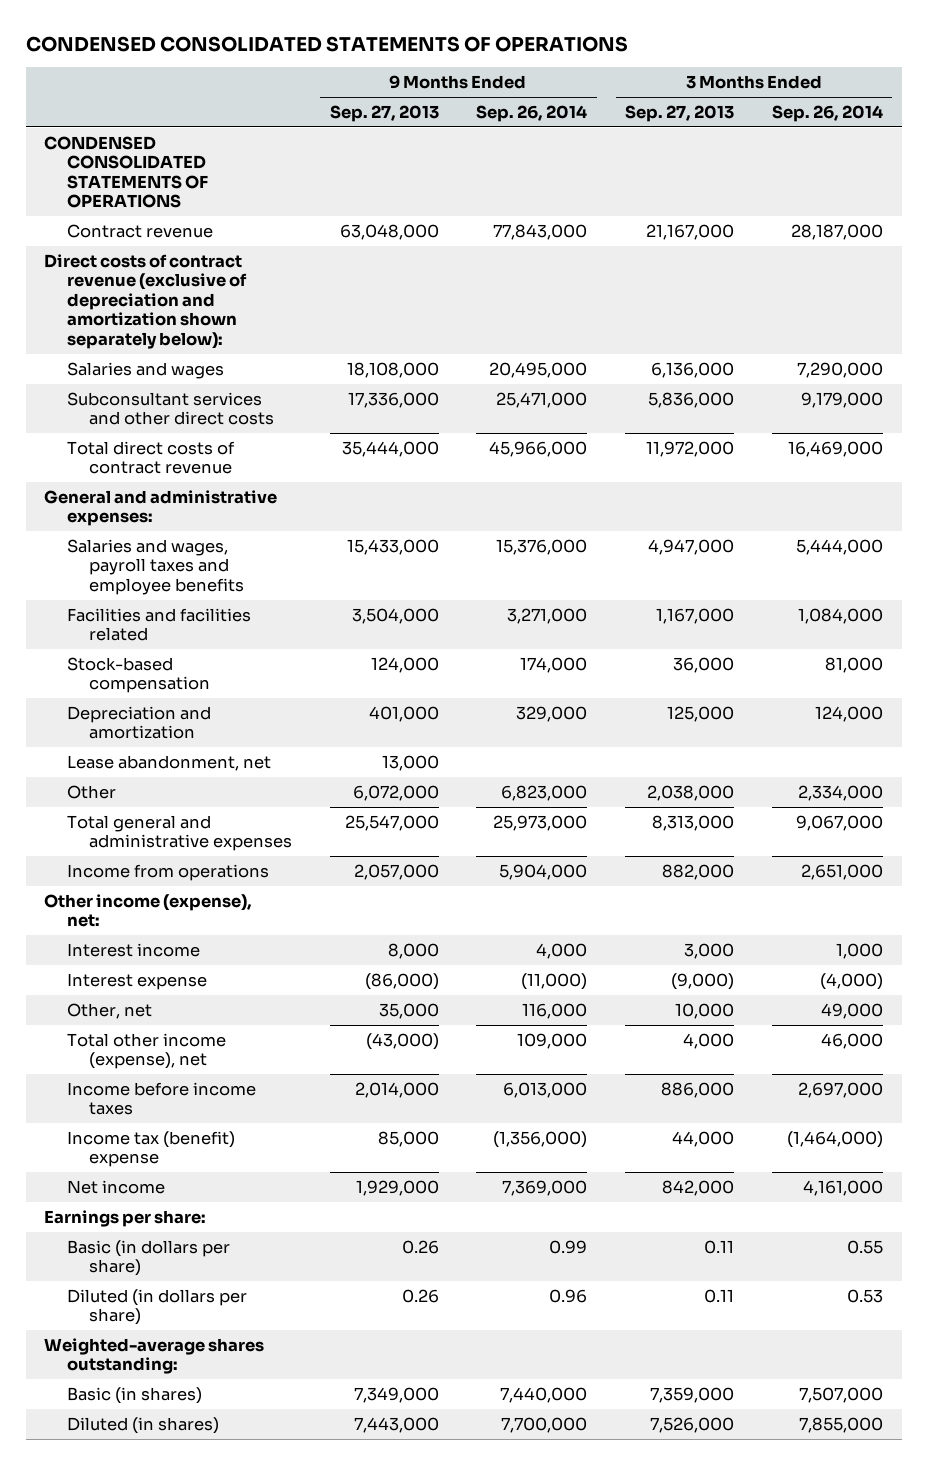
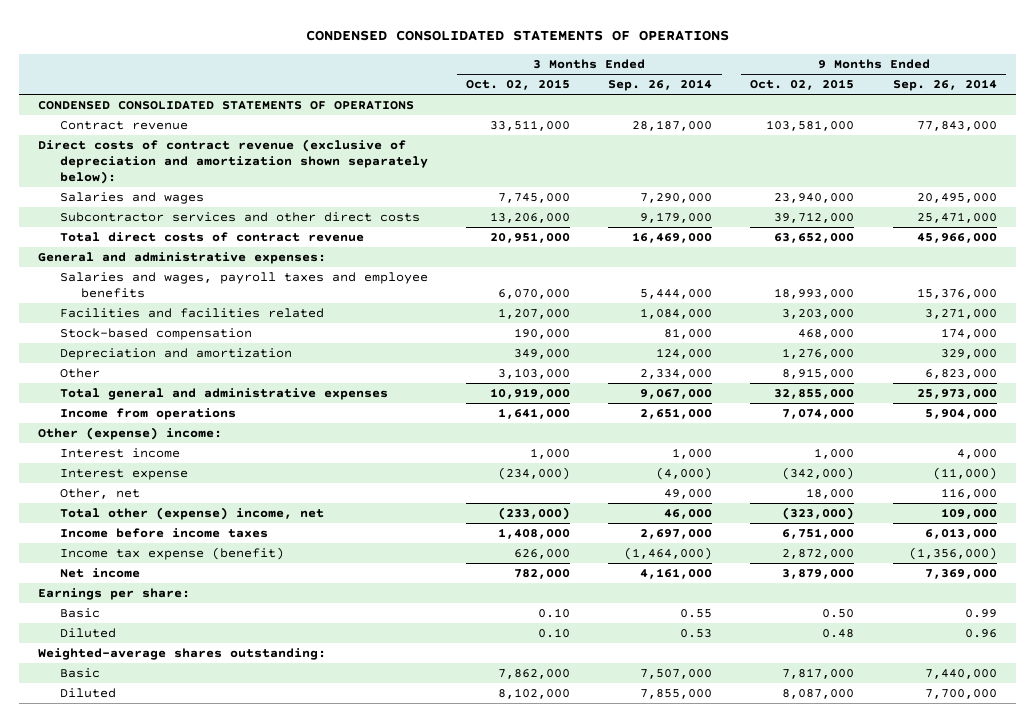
[329,104,439,122] Sep. 27, 2013 -> none
[625,104,735,122] Sep. 27, 2013 -> none
none -> [466,79,571,91] Oct. 02, 2015
none -> [750,79,855,91] Oct. 02, 2015
[66,391,274,426] Subconsultant services and other direct costs -> [59,212,420,223] Subcontractor services and other direct costs
[66,754,271,771] Lease abandonment, net -> none
[44,893,253,928] Other income (expense), net: -> [38,427,223,441] Other (expense) income:
[66,1032,226,1070] Total other income (expense), net -> [59,507,324,521] Total other (expense) income, net
[66,1130,235,1168] Income tax (benefit) expense -> [59,547,284,561] Income tax expense (benefit)
[66,1239,230,1277] Basic (in dollars per share) -> [59,608,100,619] Basic
[66,1288,247,1326] Diluted (in dollars per share) -> [59,628,116,639] Diluted
[66,1386,202,1404] Basic (in shares) -> [59,668,100,679] Basic
[66,1416,219,1434] Diluted (in shares) -> [59,688,116,699] Diluted

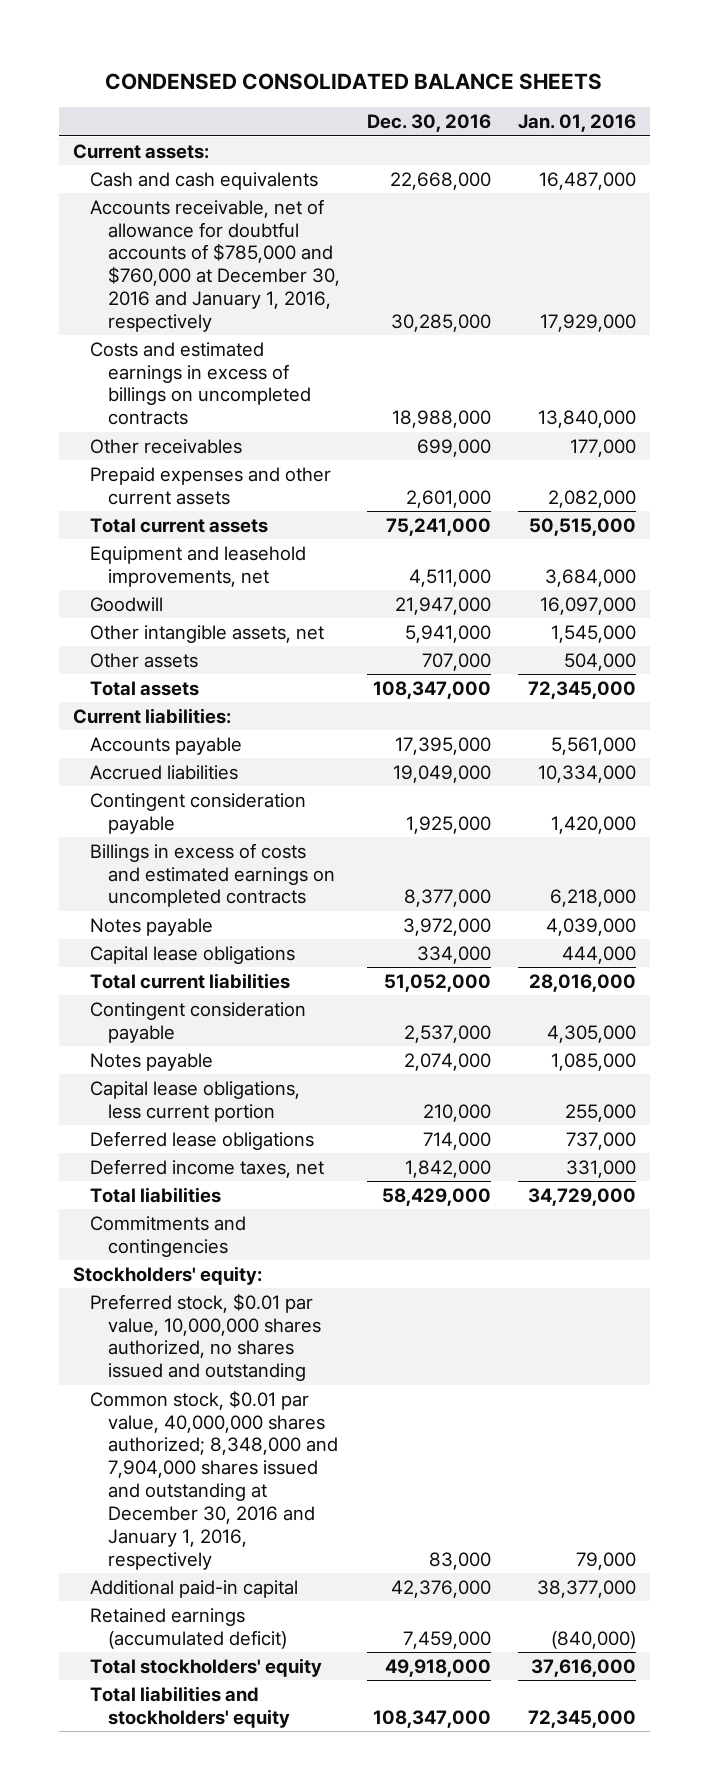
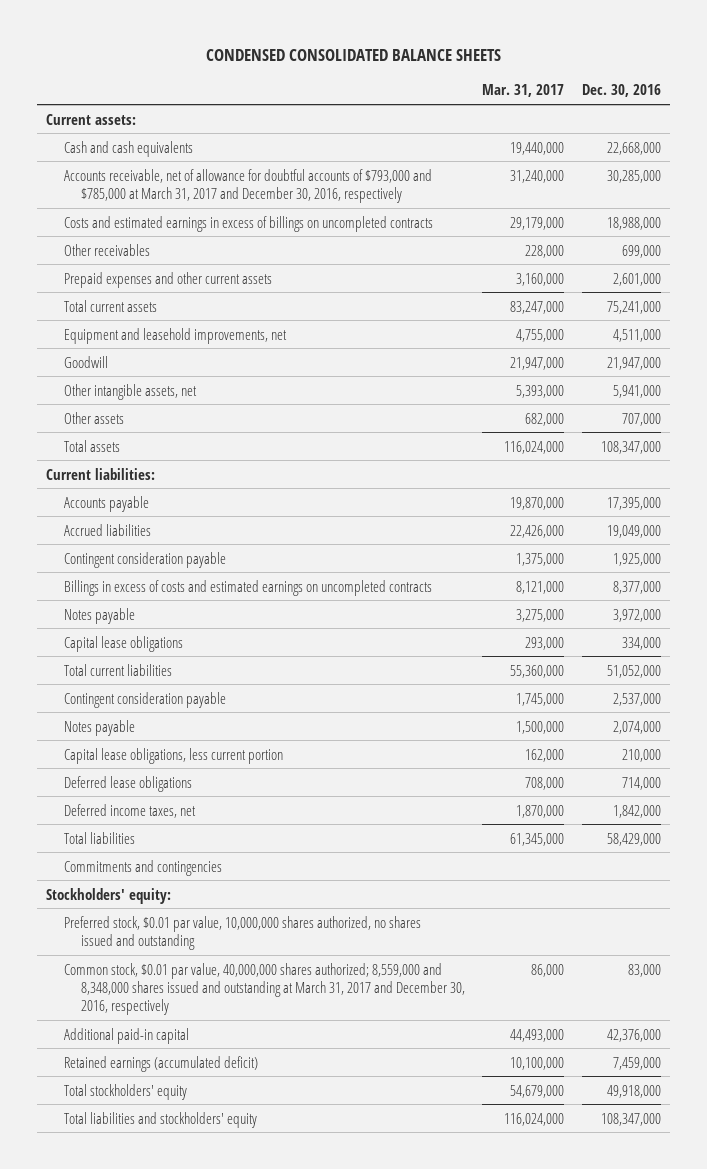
[518,114,637,133] Jan. 01, 2016 -> none
none -> [482,84,565,98] Mar. 31, 2017
[90,198,340,332] Accounts receivable, net of allowance for doubtful accounts of $785,000 and $760,000 at December 30, 2016 and January 1, 2016, respectively -> [63,168,432,203] Accounts receivable, net of allowance for doubtful accounts of $793,000 and $785,000 at March 31, 2017 and December 30, 2016, respectively
[90,1389,338,1570] Common stock, $0.01 par value, 40,000,000 shares authorized; 8,348,000 and 7,904,000 shares issued and outstanding at December 30, 2016 and January 1, 2016, respectively -> [63,962,466,1016] Common stock, $0.01 par value, 40,000,000 shares authorized; 8,559,000 and 8,348,000 shares issued and outstanding at March 31, 2017 and December 30, 2016, respectively

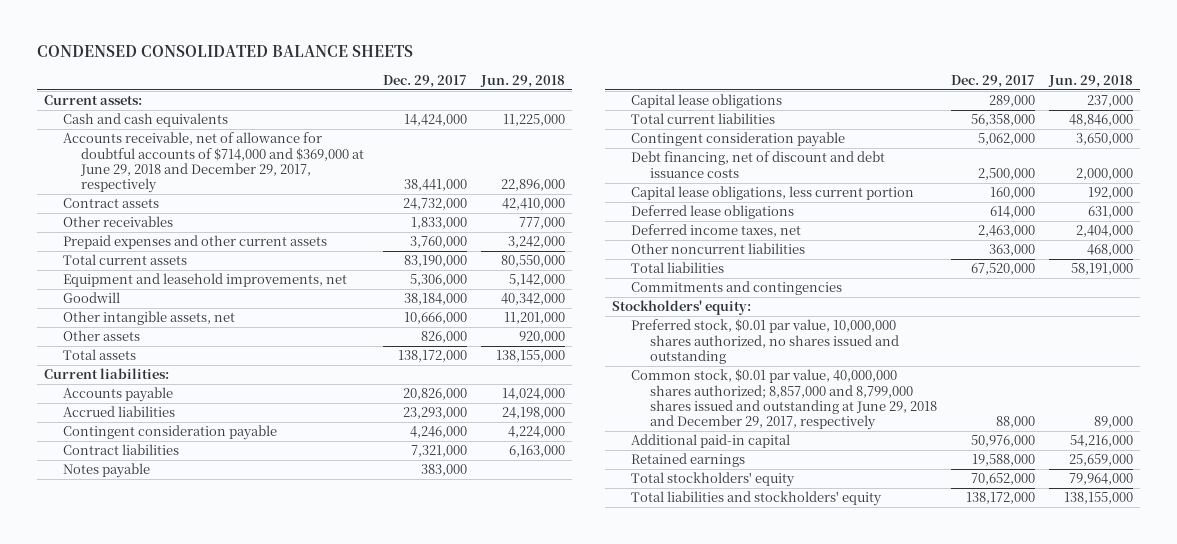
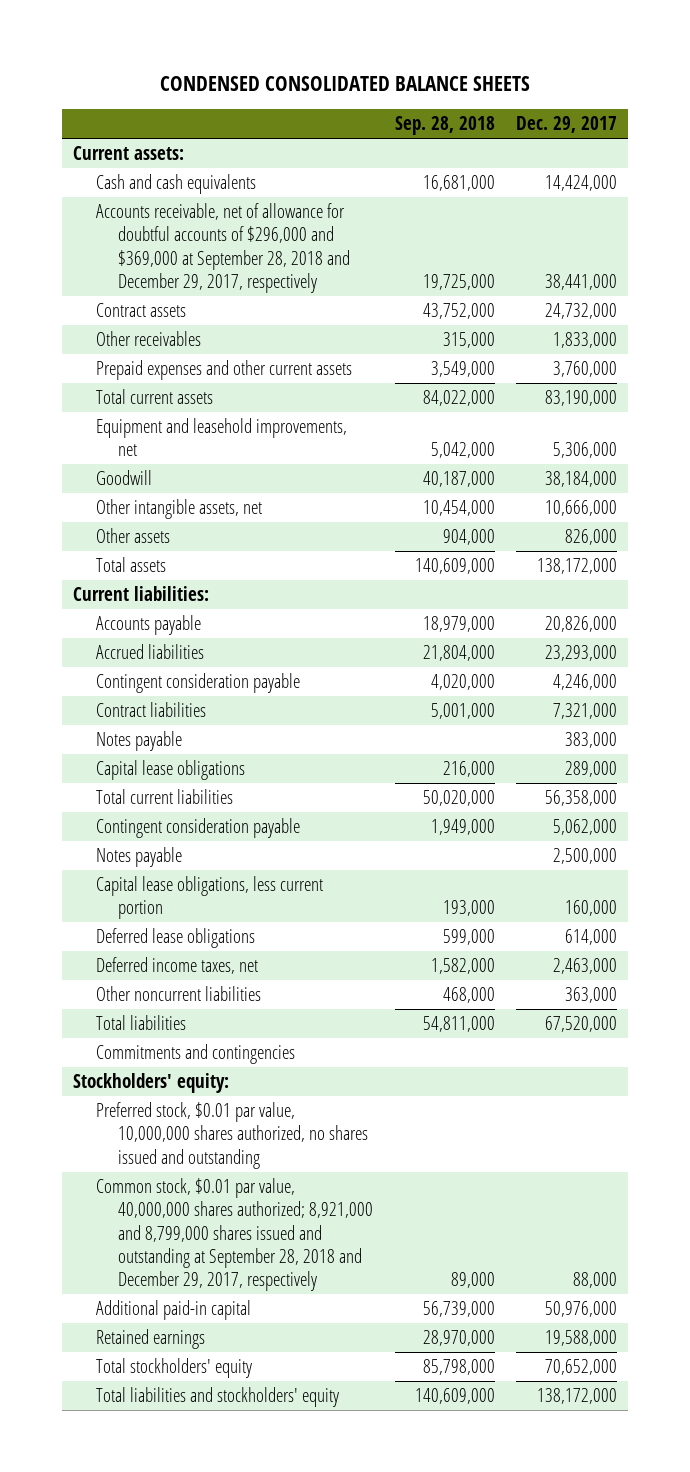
[479,74,565,88] Jun. 29, 2018 -> none
none -> [394,116,495,136] Sep. 28, 2018
[62,132,365,194] Accounts receivable, net of allowance for doubtful accounts of $714,000 and $369,000 at June 29, 2018 and December 29, 2017, respectively -> [95,203,351,294] Accounts receivable, net of allowance for doubtful accounts of $296,000 and $369,000 at September 28, 2018 and December 29, 2017, respectively
[630,151,885,178] Debt financing, net of discount and debt issuance costs -> [95,847,182,868] Notes payable
[630,369,937,431] Common stock, $0.01 par value, 40,000,000 shares authorized; 8,857,000 and 8,799,000 shares issued and outstanding at June 29, 2018 and December 29, 2017, respectively -> [95,1178,374,1292] Common stock, $0.01 par value, 40,000,000 shares authorized; 8,921,000 and 8,799,000 shares issued and outstanding at September 28, 2018 and December 29, 2017, respectively

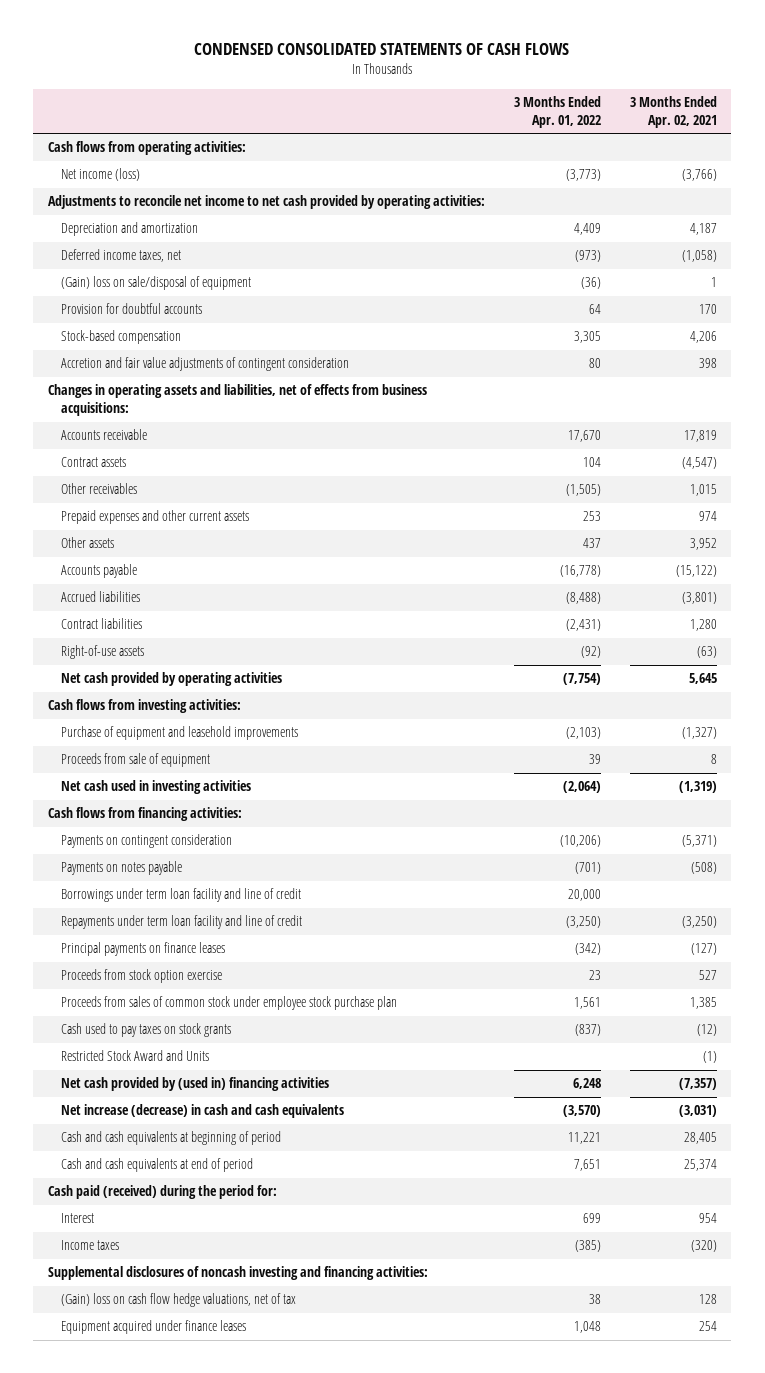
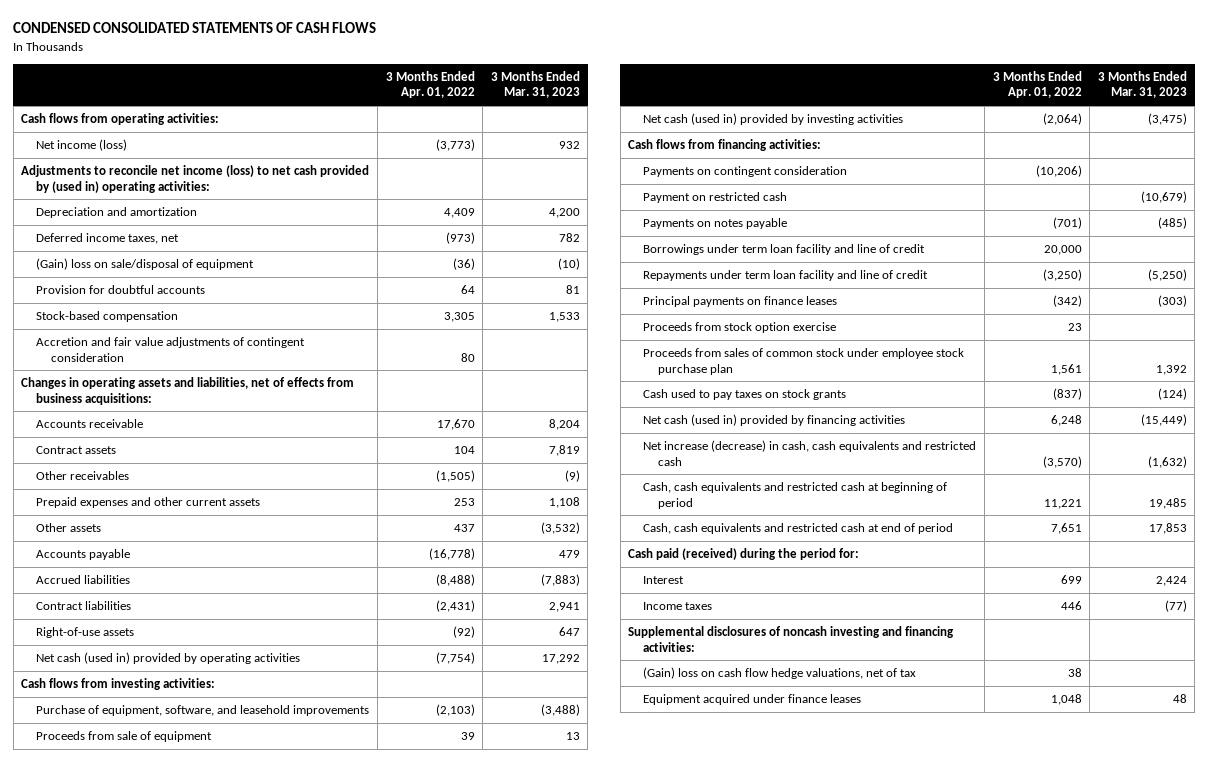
[629,96,717,128] 3 Months Ended Apr. 02, 2021 -> none
none -> [490,70,580,99] 3 Months Ended Mar. 31, 2023
[47,195,485,210] Adjustments to reconcile net income to net cash provided by operating activities: -> [21,165,370,193] Adjustments to reconcile net income (loss) to net cash provided by (used in) operating activities:
[60,672,282,687] Net cash provided by operating activities -> [36,652,301,665] Net cash (used in) provided by operating activities
[60,726,298,741] Purchase of equipment and leasehold improvements -> [36,705,370,717] Purchase of equipment, software, and leasehold improvements
[60,780,251,795] Net cash used in investing activities -> [643,113,904,126] Net cash (used in) provided by investing activities
none -> [643,192,788,204] Payment on restricted cash
[60,1050,209,1062] Restricted Stock Award and Units -> none
[60,1077,329,1092] Net cash provided by (used in) financing activities -> [643,414,906,427] Net cash (used in) provided by financing activities
[60,1104,344,1119] Net increase (decrease) in cash and cash equivalents -> [643,440,977,466] Net increase (decrease) in cash, cash equivalents and restricted cash
[60,1131,281,1146] Cash and cash equivalents at beginning of period -> [643,482,948,509] Cash, cash equivalents and restricted cash at beginning of period
[60,1158,253,1173] Cash and cash equivalents at end of period -> [643,523,954,535] Cash, cash equivalents and restricted cash at end of period
[574,1240,601,1253] (385) -> [1060,601,1082,611] 446

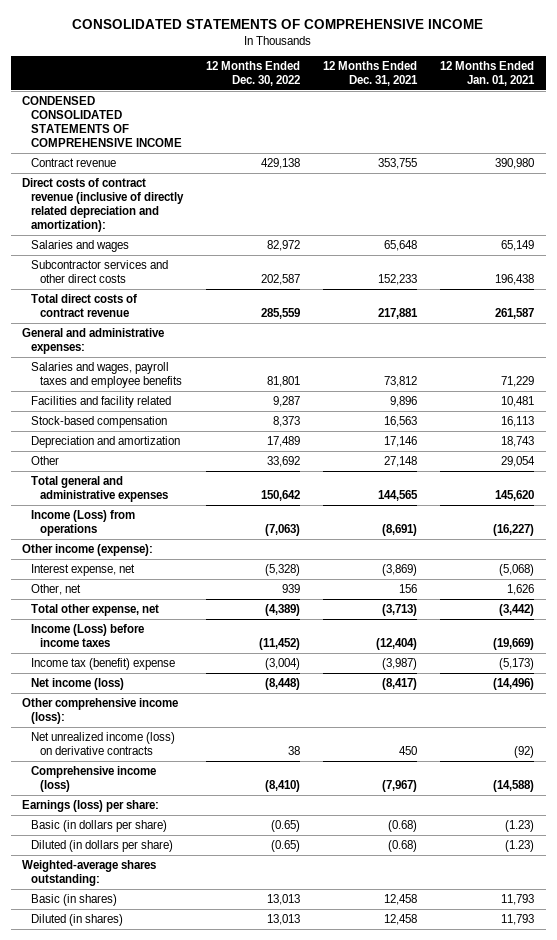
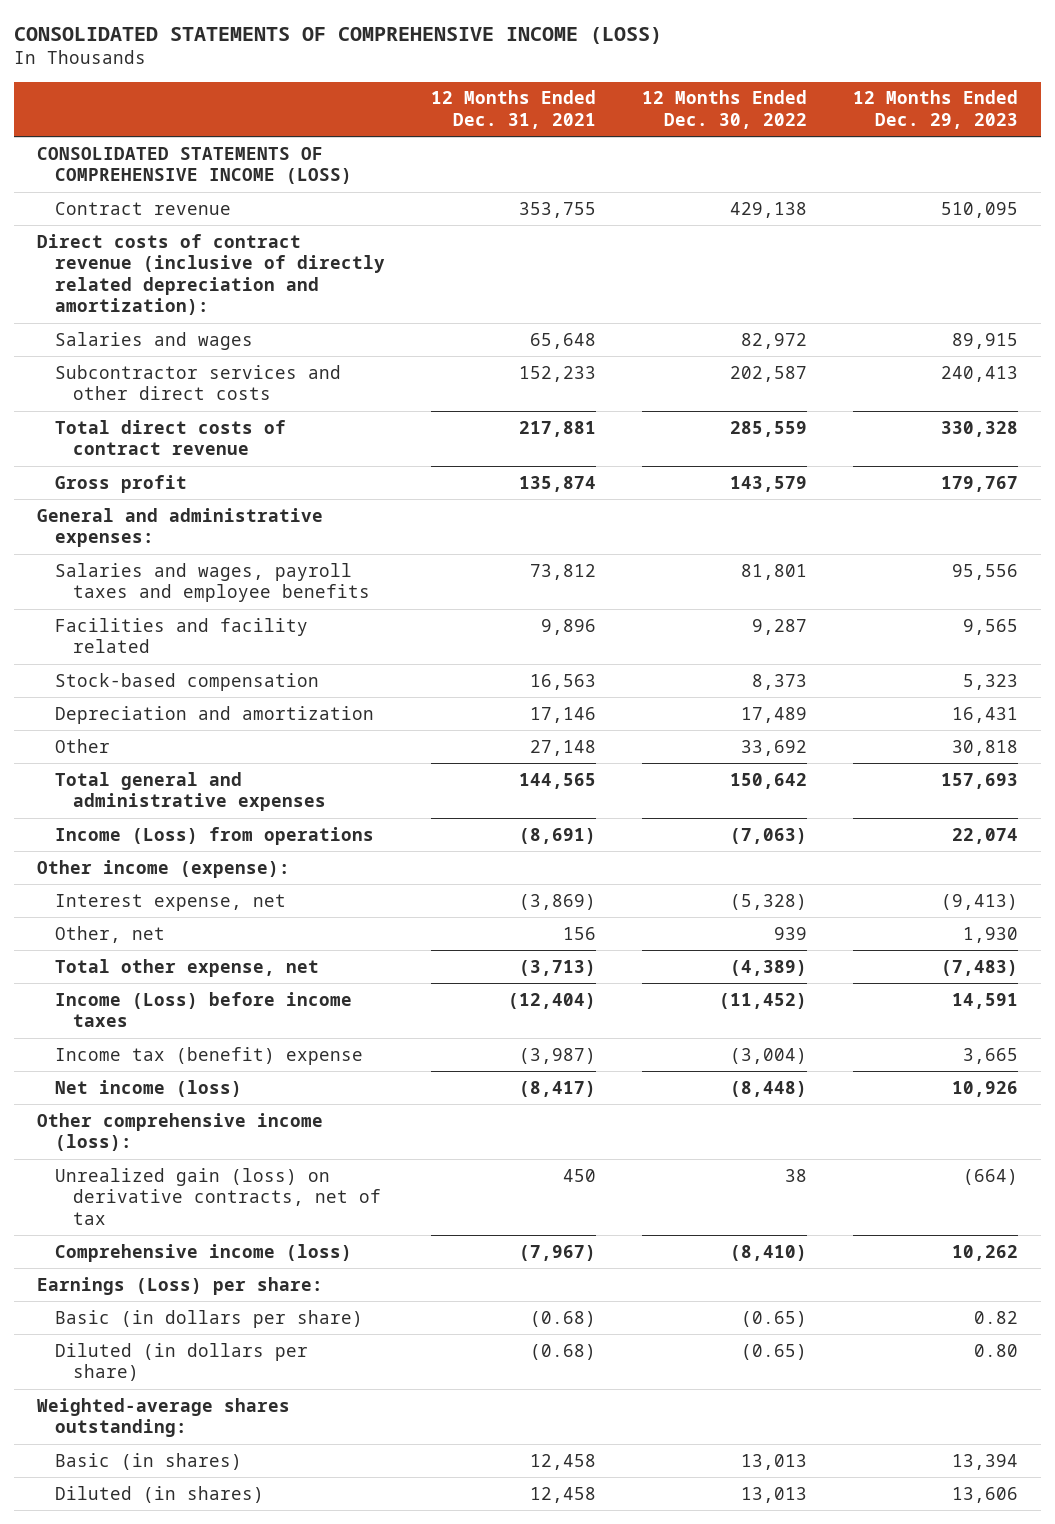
[72,18,484,29] CONSOLIDATED STATEMENTS OF COMPREHENSIVE INCOME -> [13,26,662,44] CONSOLIDATED STATEMENTS OF COMPREHENSIVE INCOME (LOSS)
[440,61,536,87] 12 Months Ended Jan. 01, 2021 -> none
none -> [853,90,1019,129] 12 Months Ended Dec. 29, 2023
[22,95,183,147] CONDENSED CONSOLIDATED STATEMENTS OF COMPREHENSIVE INCOME -> [37,146,353,185] CONSOLIDATED STATEMENTS OF COMPREHENSIVE INCOME (LOSS)
none -> [55,474,188,493] Gross profit
[31,731,176,755] Net unrealized income (loss) on derivative contracts -> [55,1167,382,1225] Unrealized gain (loss) on derivative contracts, net of tax
[22,799,160,812] Earnings (loss) per share: -> [37,1276,324,1295] Earnings (Loss) per share:

